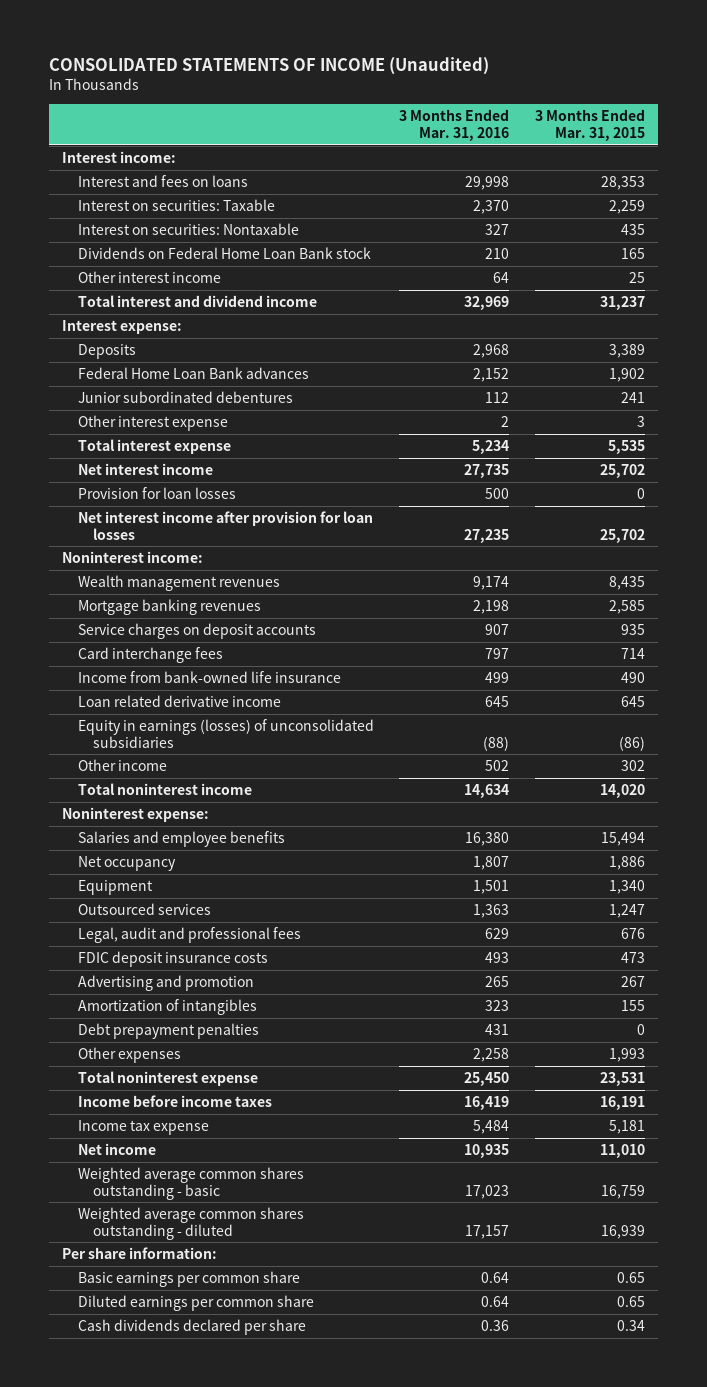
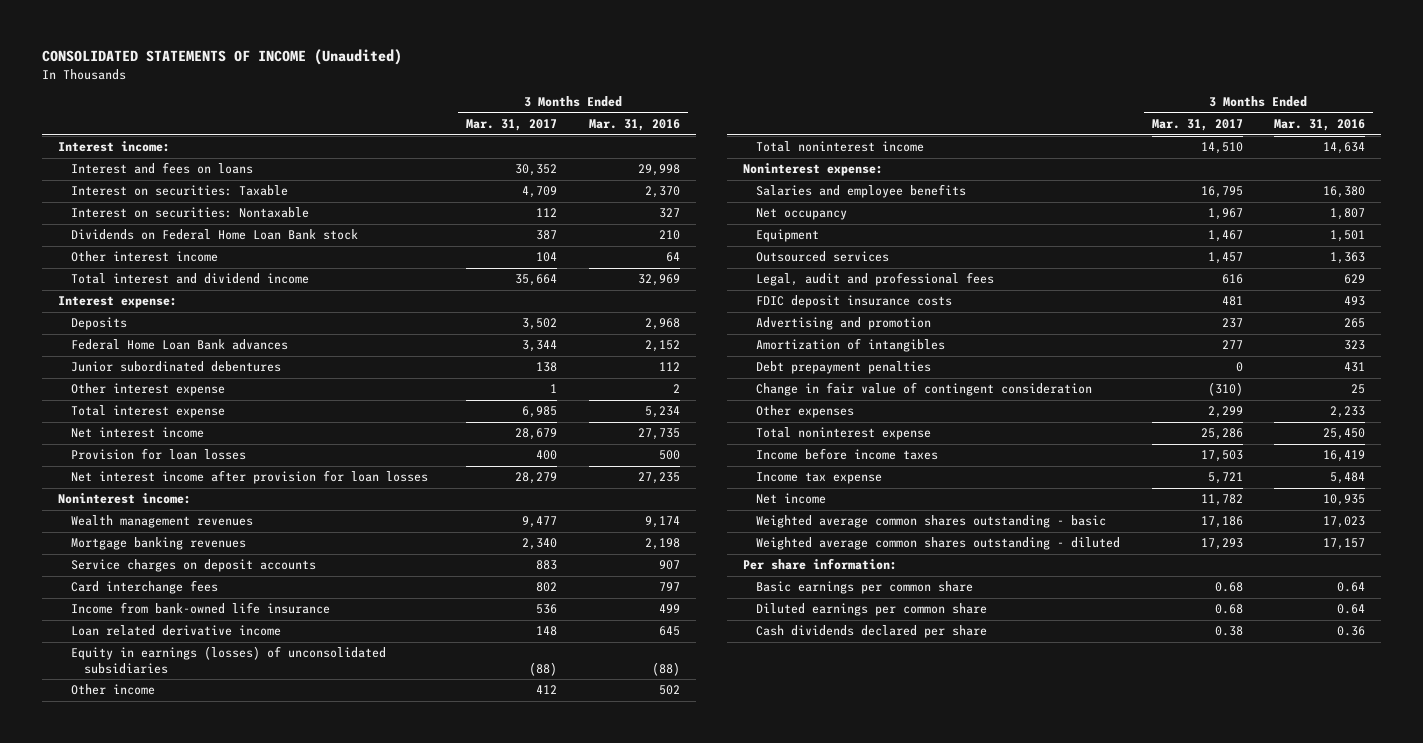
[535,109,646,142] 3 Months Ended Mar. 31, 2015 -> none
none -> [466,119,558,132] Mar. 31, 2017
none -> [756,382,1093,397] Change in fair value of contingent consideration
[473,1048,510,1063] 2,258 -> [1330,406,1366,419] 2,233

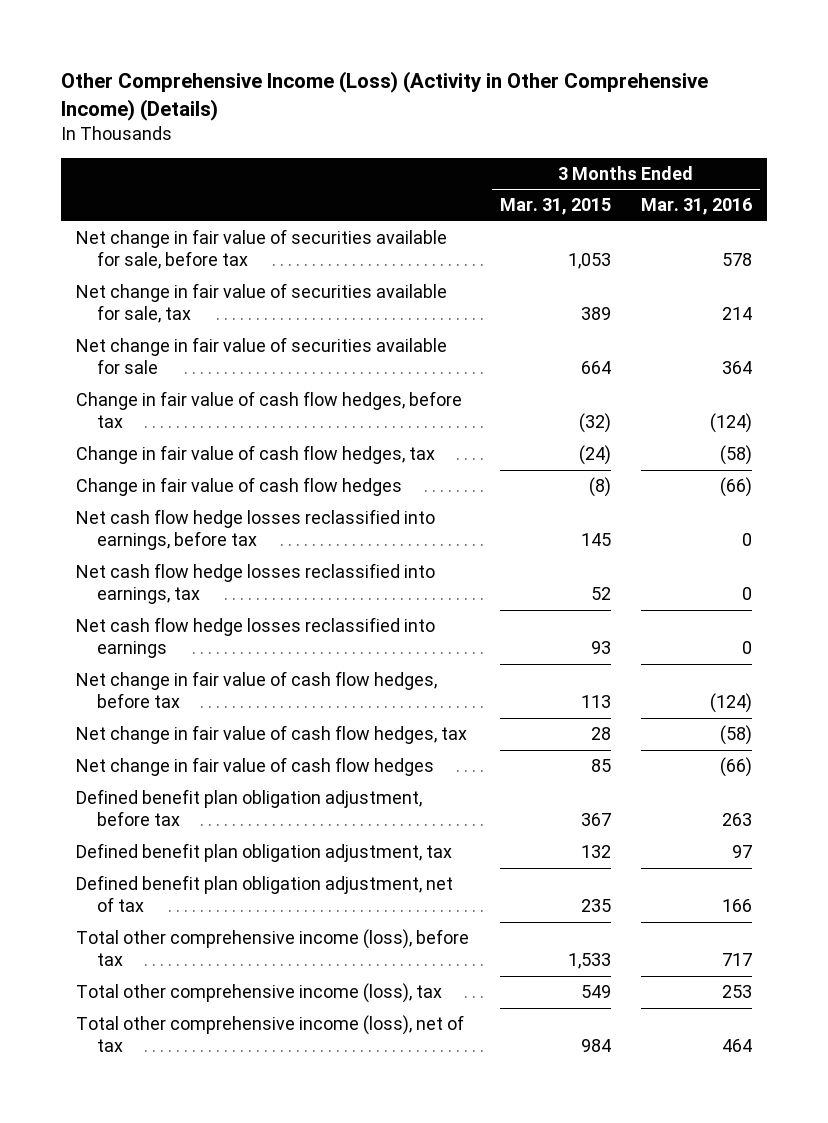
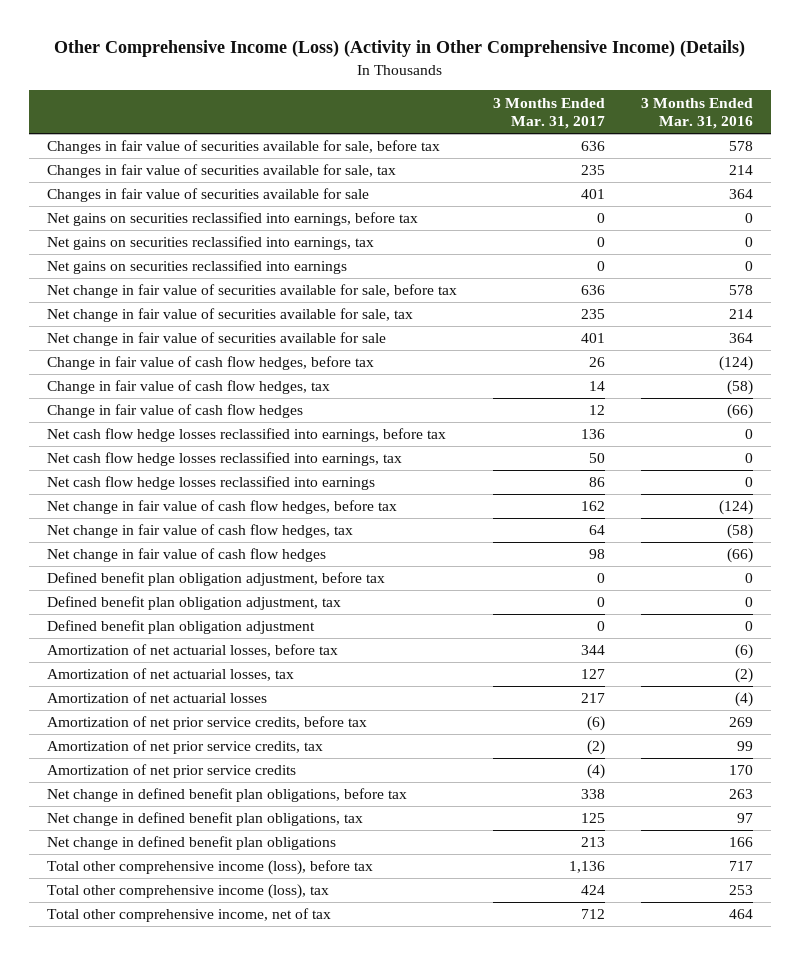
[499,198,611,216] Mar. 31, 2015 -> none
none -> [492,97,605,130] 3 Months Ended Mar. 31, 2017
none -> [47,140,441,155] Changes in fair value of securities available for sale, before tax
none -> [47,164,397,179] Changes in fair value of securities available for sale, tax
none -> [47,188,370,203] Changes in fair value of securities available for sale
none -> [47,212,419,227] Net gains on securities reclassified into earnings, before tax
none -> [47,236,375,251] Net gains on securities reclassified into earnings, tax
none -> [47,260,348,275] Net gains on securities reclassified into earnings
[722,813,753,827] 263 -> [744,573,753,584] 0
[732,845,753,859] 97 -> [744,597,753,608] 0
none -> [47,620,316,635] Defined benefit plan obligation adjustment
none -> [47,644,339,658] Amortization of net actuarial losses, before tax
none -> [47,668,295,682] Amortization of net actuarial losses, tax
none -> [47,692,268,704] Amortization of net actuarial losses
none -> [47,716,368,731] Amortization of net prior service credits, before tax
none -> [47,740,324,755] Amortization of net prior service credits, tax
none -> [47,764,297,779] Amortization of net prior service credits
none -> [47,788,408,803] Net change in defined benefit plan obligations, before tax
none -> [47,812,364,827] Net change in defined benefit plan obligations, tax
[76,875,454,913] Defined benefit plan obligation adjustment, net of tax -> [47,836,337,851] Net change in defined benefit plan obligations
[76,1015,465,1053] Total other comprehensive income (loss), net of tax -> [47,908,332,923] Total other comprehensive income, net of tax

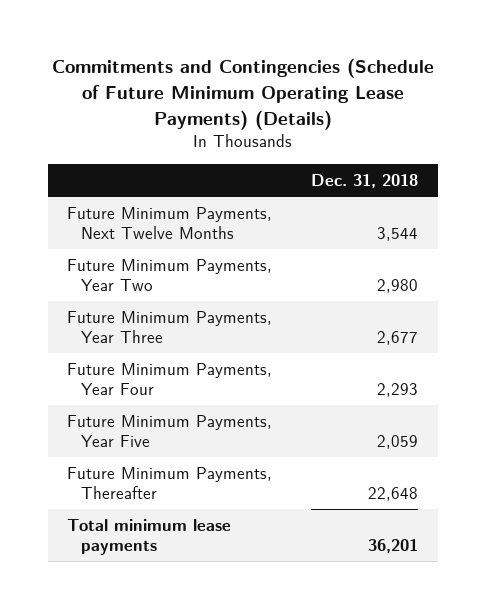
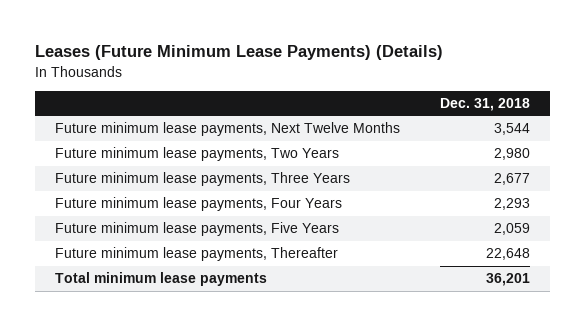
[51,58,434,130] Commitments and Contingencies (Schedule of Future Minimum Operating Lease Payments) (Details) -> [35,45,444,61] Leases (Future Minimum Lease Payments) (Details)
[67,206,273,240] Future Minimum Payments, Next Twelve Months -> [55,122,401,137] Future minimum lease payments, Next Twelve Months
[67,258,273,292] Future Minimum Payments, Year Two -> [55,147,340,162] Future minimum lease payments, Two Years
[67,310,273,344] Future Minimum Payments, Year Three -> [55,172,351,187] Future minimum lease payments, Three Years
[67,362,273,396] Future Minimum Payments, Year Four -> [55,197,343,212] Future minimum lease payments, Four Years
[67,414,273,448] Future Minimum Payments, Year Five -> [55,222,340,237] Future minimum lease payments, Five Years
[67,466,273,500] Future Minimum Payments, Thereafter -> [55,247,339,262] Future minimum lease payments, Thereafter

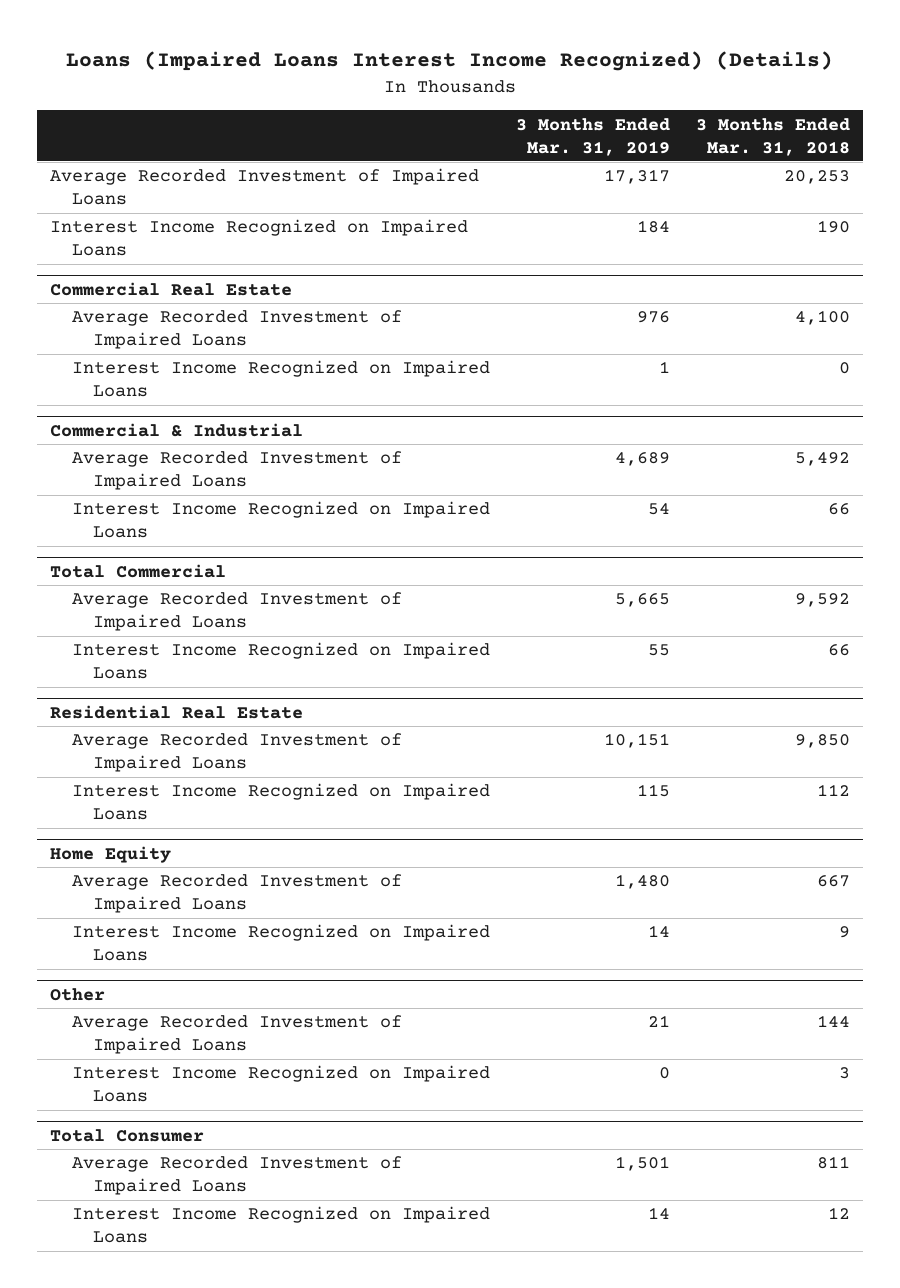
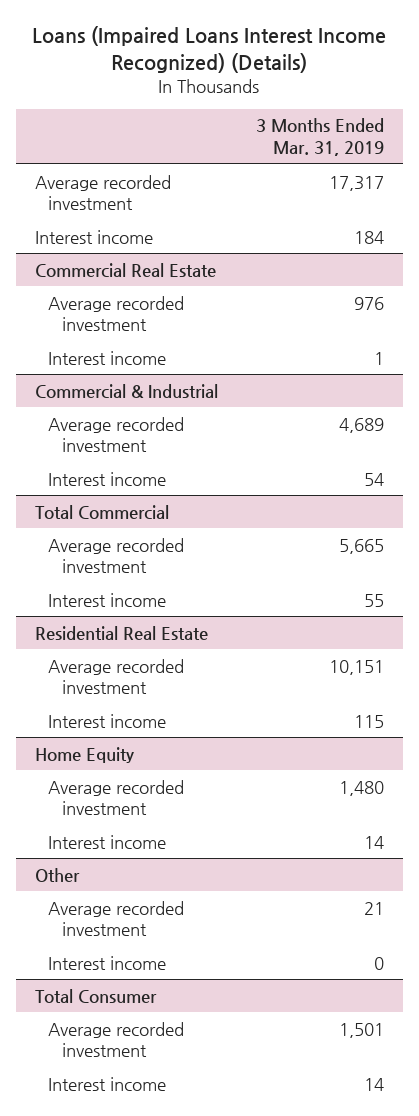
[696,117,851,156] 3 Months Ended Mar. 31, 2018 -> none
[50,168,480,206] Average Recorded Investment of Impaired Loans -> [34,174,171,211] Average recorded investment
[50,219,469,257] Interest Income Recognized on Impaired Loans -> [34,229,153,244] Interest income
[71,310,402,350] Average Recorded Investment of Impaired Loans -> [48,295,185,332] Average recorded investment
[71,360,490,398] Interest Income Recognized on Impaired Loans -> [48,350,167,365] Interest income
[71,451,402,491] Average Recorded Investment of Impaired Loans -> [48,416,185,453] Average recorded investment
[71,501,490,539] Interest Income Recognized on Impaired Loans -> [48,471,167,486] Interest income
[71,592,402,632] Average Recorded Investment of Impaired Loans -> [48,537,185,574] Average recorded investment
[71,642,490,680] Interest Income Recognized on Impaired Loans -> [48,592,167,607] Interest income
[71,733,402,773] Average Recorded Investment of Impaired Loans -> [48,658,185,695] Average recorded investment
[71,783,490,821] Interest Income Recognized on Impaired Loans -> [48,713,167,728] Interest income
[71,874,402,914] Average Recorded Investment of Impaired Loans -> [48,779,185,816] Average recorded investment
[71,924,490,962] Interest Income Recognized on Impaired Loans -> [48,834,167,849] Interest income
[71,1015,402,1055] Average Recorded Investment of Impaired Loans -> [48,900,185,937] Average recorded investment
[71,1065,490,1103] Interest Income Recognized on Impaired Loans -> [48,955,167,970] Interest income
[71,1156,402,1196] Average Recorded Investment of Impaired Loans -> [48,1021,185,1058] Average recorded investment
[71,1206,490,1244] Interest Income Recognized on Impaired Loans -> [48,1076,167,1091] Interest income

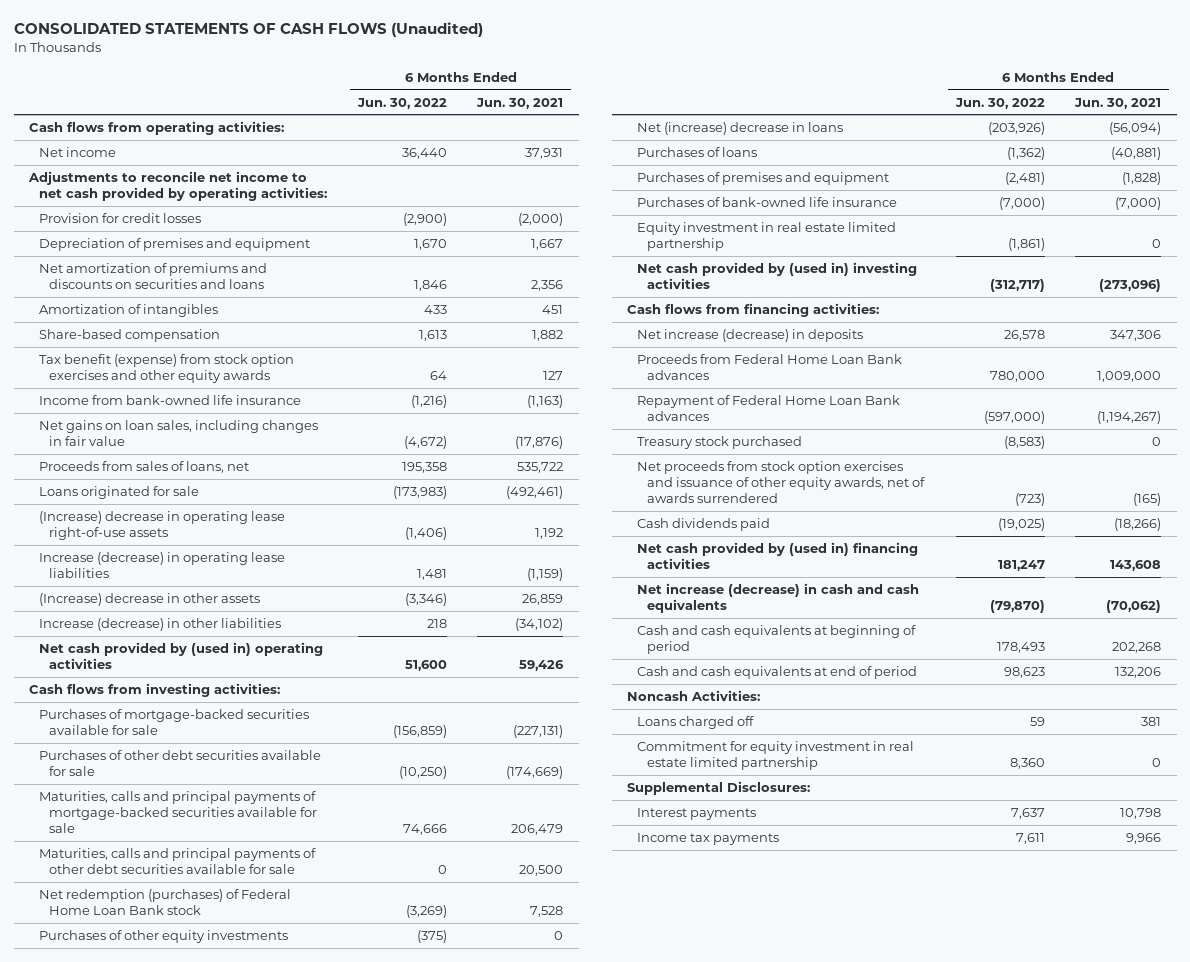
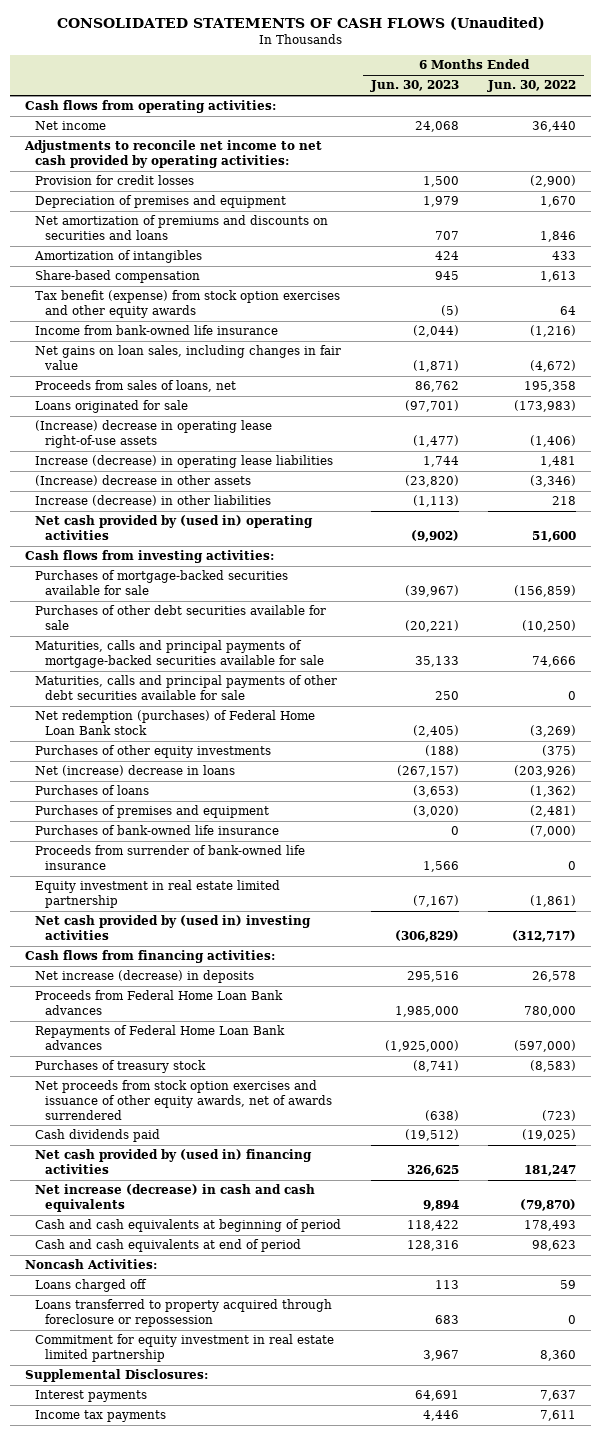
[476,97,564,109] Jun. 30, 2021 -> none
none -> [369,80,459,93] Jun. 30, 2023
none -> [35,845,306,870] Proceeds from surrender of bank-owned life insurance
[637,394,901,421] Repayment of Federal Home Loan Bank advances -> [35,1025,286,1050] Repayments of Federal Home Loan Bank advances
[637,435,803,449] Treasury stock purchased -> [35,1060,207,1074] Purchases of treasury stock
none -> [35,1299,333,1327] Loans transferred to property acquired through foreclosure or repossession

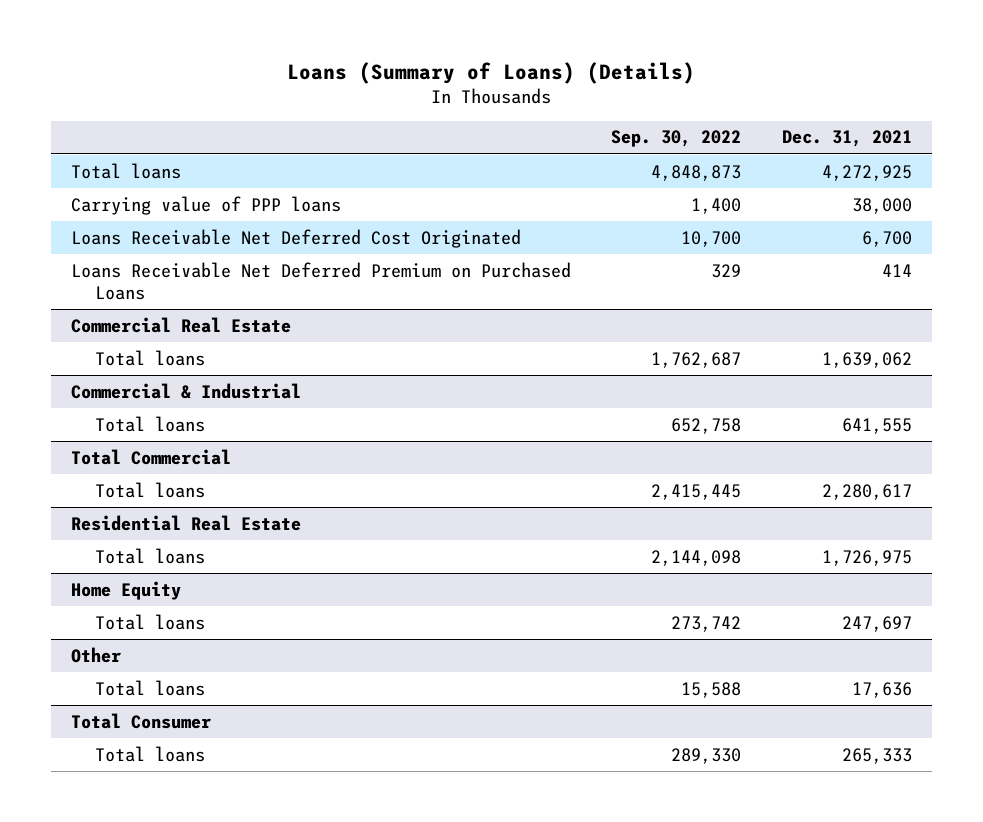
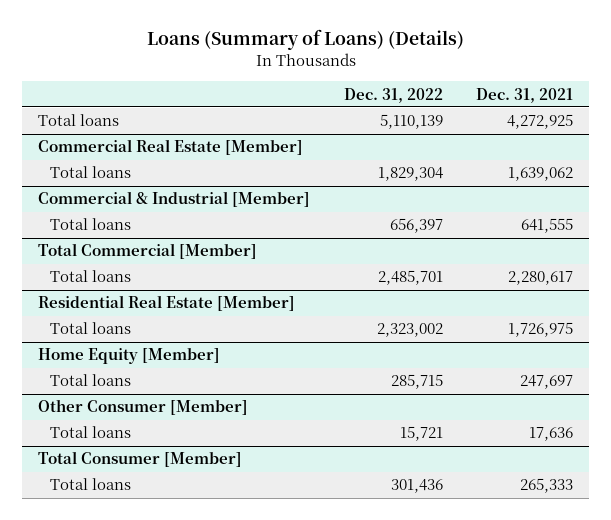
[611,130,742,148] Sep. 30, 2022 -> none
none -> [343,87,443,103] Dec. 31, 2022
[71,195,342,215] Carrying value of PPP loans -> none
[71,228,522,248] Loans Receivable Net Deferred Cost Originated -> none
[71,261,572,300] Loans Receivable Net Deferred Premium on Purchased Loans -> none
[71,316,292,333] Commercial Real Estate -> [38,139,304,156] Commercial Real Estate [Member]
[71,382,302,399] Commercial & Industrial -> [38,191,311,208] Commercial & Industrial [Member]
[71,448,232,465] Total Commercial -> [38,243,258,260] Total Commercial [Member]
[71,514,302,531] Residential Real Estate -> [38,295,296,312] Residential Real Estate [Member]
[71,580,182,600] Home Equity -> [38,348,221,365] Home Equity [Member]
[71,646,122,663] Other -> [38,399,249,416] Other Consumer [Member]
[71,712,212,729] Total Consumer -> [38,451,243,468] Total Consumer [Member]

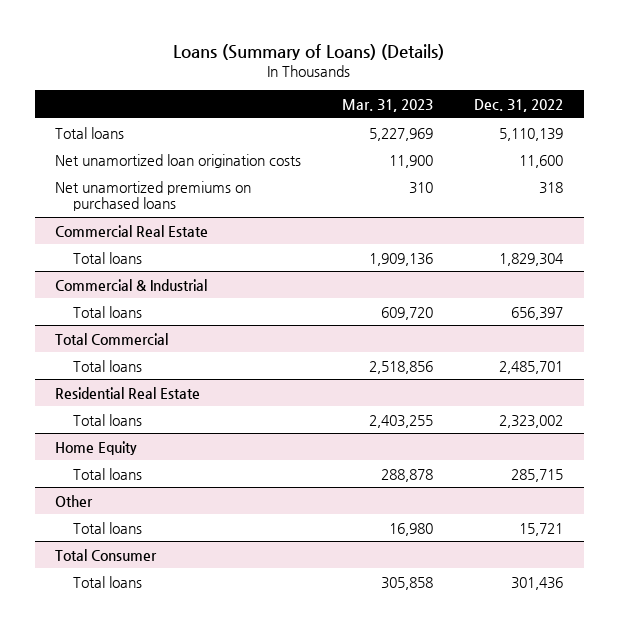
[475,87,573,103] Dec. 31, 2021 -> none
none -> [342,99,434,113] Mar. 31, 2023
none -> [55,153,302,168] Net unamortized loan origination costs
none -> [55,180,252,212] Net unamortized premiums on purchased loans
[38,139,304,156] Commercial Real Estate [Member] -> [55,224,209,237] Commercial Real Estate
[38,191,311,208] Commercial & Industrial [Member] -> [55,278,208,291] Commercial & Industrial
[38,243,258,260] Total Commercial [Member] -> [55,332,169,345] Total Commercial
[38,295,296,312] Residential Real Estate [Member] -> [55,386,201,399] Residential Real Estate
[38,348,221,365] Home Equity [Member] -> [55,440,138,455] Home Equity
[38,399,249,416] Other Consumer [Member] -> [55,494,94,507] Other
[38,451,243,468] Total Consumer [Member] -> [55,548,158,561] Total Consumer

